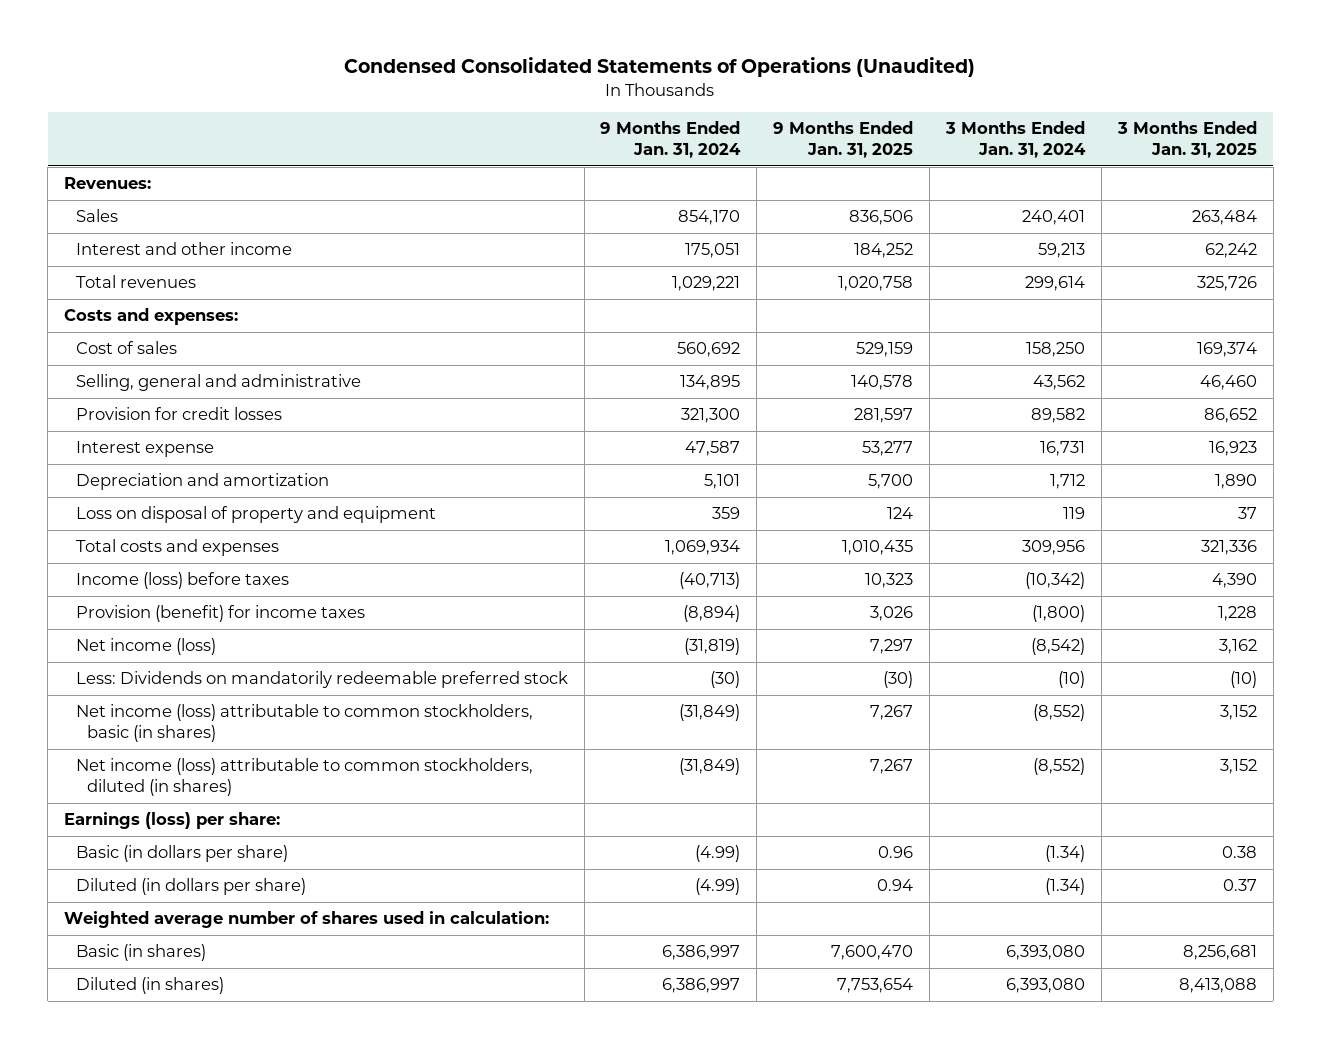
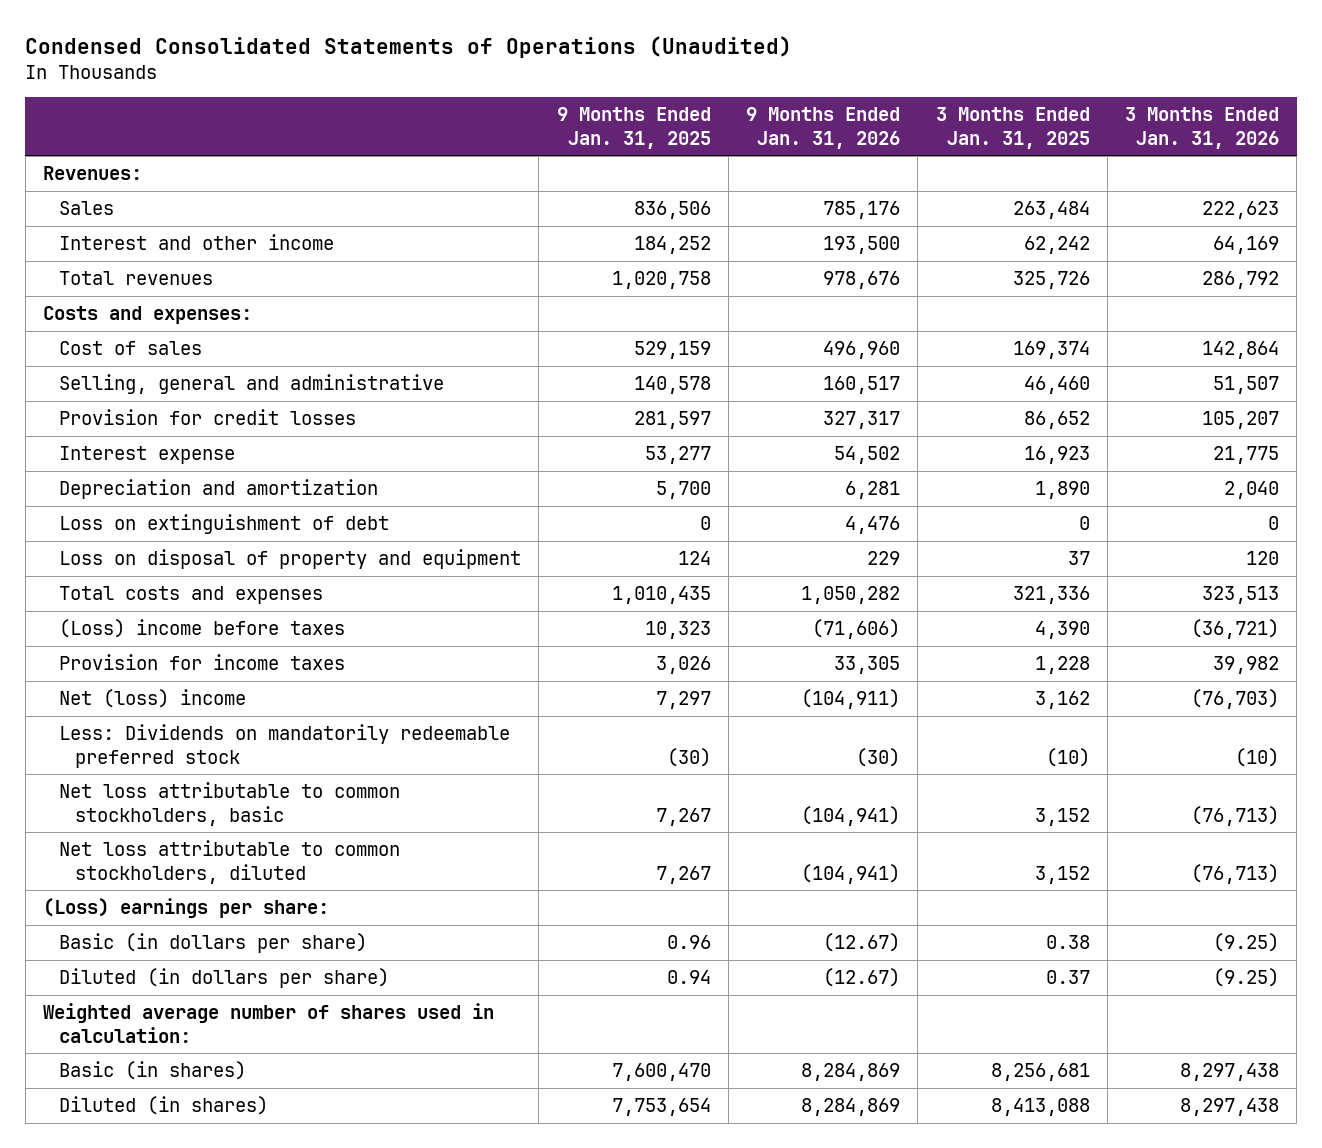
[600,121,742,159] 9 Months Ended Jan. 31, 2024 -> none
[945,121,1087,159] 3 Months Ended Jan. 31, 2024 -> none
none -> [746,107,901,149] 9 Months Ended Jan. 31, 2026
none -> [1125,107,1280,149] 3 Months Ended Jan. 31, 2026
none -> [59,514,390,535] Loss on extinguishment of debt
[75,572,289,590] Income (loss) before taxes -> [59,619,346,639] (Loss) income before taxes
[75,605,365,623] Provision (benefit) for income taxes -> [59,654,346,671] Provision for income taxes
[75,638,216,656] Net income (loss) -> [59,689,247,709] Net (loss) income
[75,704,533,743] Net income (loss) attributable to common stockholders, basic (in shares) -> [59,782,401,826] Net loss attributable to common stockholders, basic
[75,758,533,797] Net income (loss) attributable to common stockholders, diluted (in shares) -> [59,840,401,884] Net loss attributable to common stockholders, diluted
[63,812,280,830] Earnings (loss) per share: -> [43,898,330,919] (Loss) earnings per share:

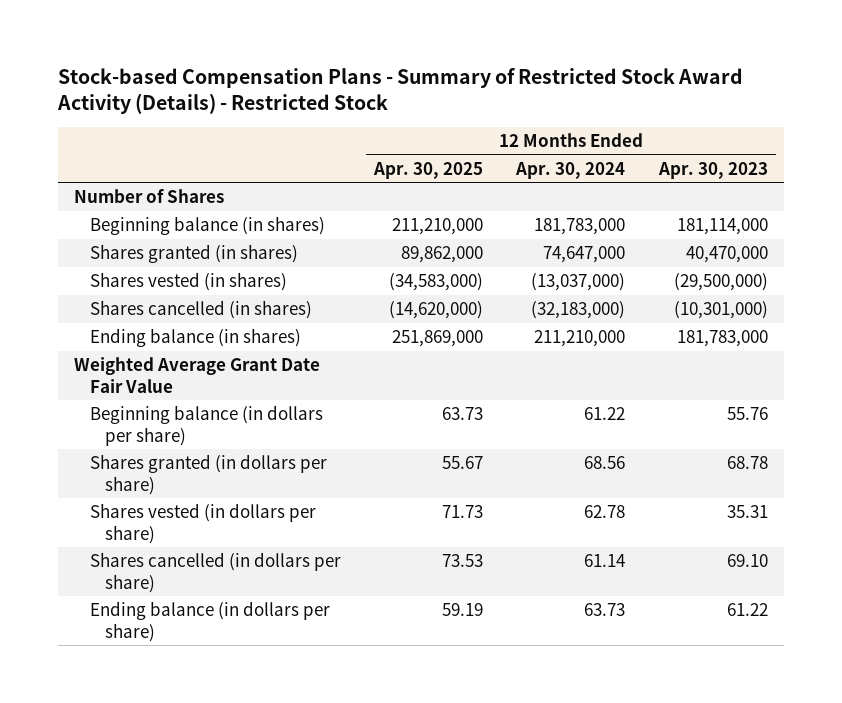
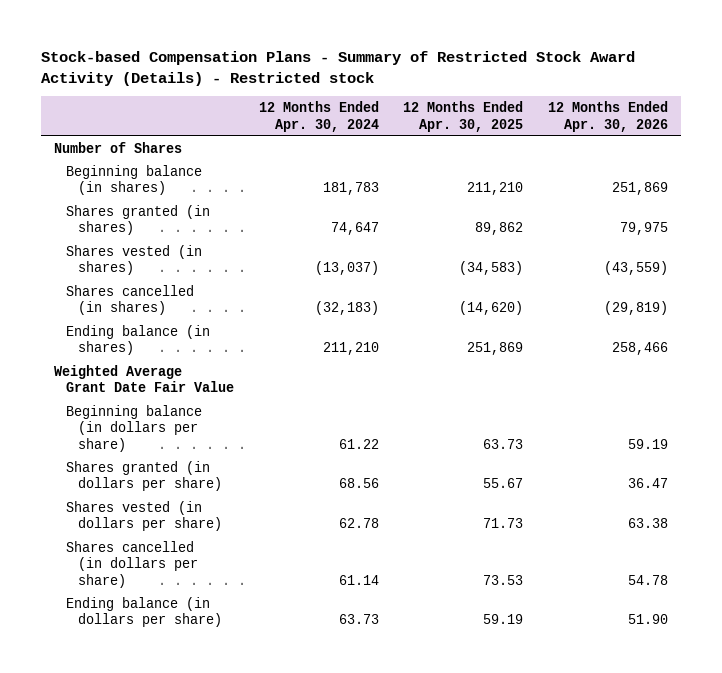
[56,67,743,115] Stock-based Compensation Plans - Summary of Restricted Stock Award Activity (Details) - Restricted Stock -> [41,50,636,86] Stock-based Compensation Plans - Summary of Restricted Stock Award Activity (Details) - Restricted stock
[657,161,768,179] Apr. 30, 2023 -> none
none -> [548,100,669,132] 12 Months Ended Apr. 30, 2026
[392,217,484,235] 211,210,000 -> [467,182,524,196] 211,210
[534,217,626,235] 181,783,000 -> [322,182,379,196] 181,783
[401,245,484,263] 89,862,000 -> [475,222,524,236] 89,862
[543,245,626,263] 74,647,000 -> [330,222,379,236] 74,647
[389,272,484,291] (34,583,000) -> [459,261,524,276] (34,583)
[531,272,626,291] (13,037,000) -> [314,261,379,276] (13,037)
[389,300,484,319] (14,620,000) -> [459,301,524,316] (14,620)
[531,300,626,319] (32,183,000) -> [314,301,379,316] (32,183)
[392,329,484,347] 251,869,000 -> [467,342,524,356] 251,869
[534,329,626,347] 211,210,000 -> [322,342,379,356] 211,210

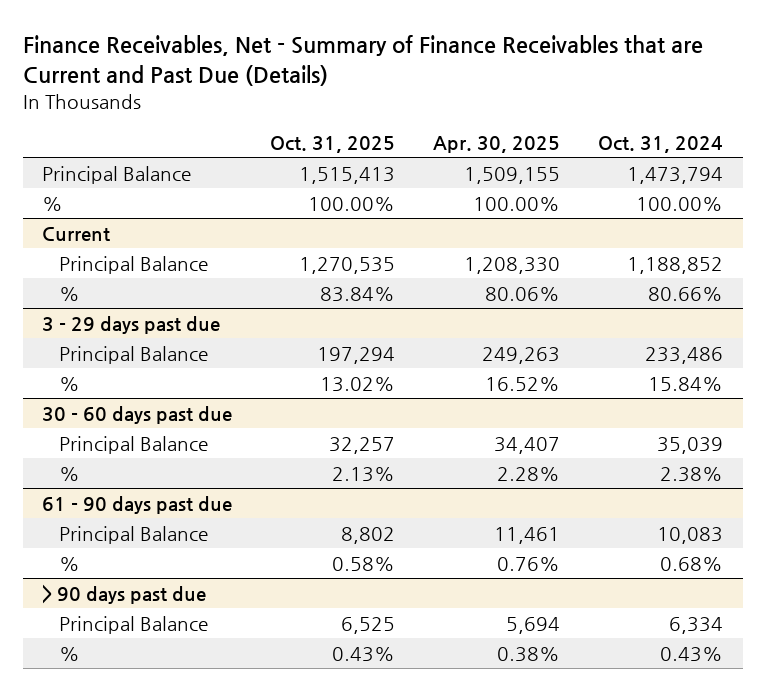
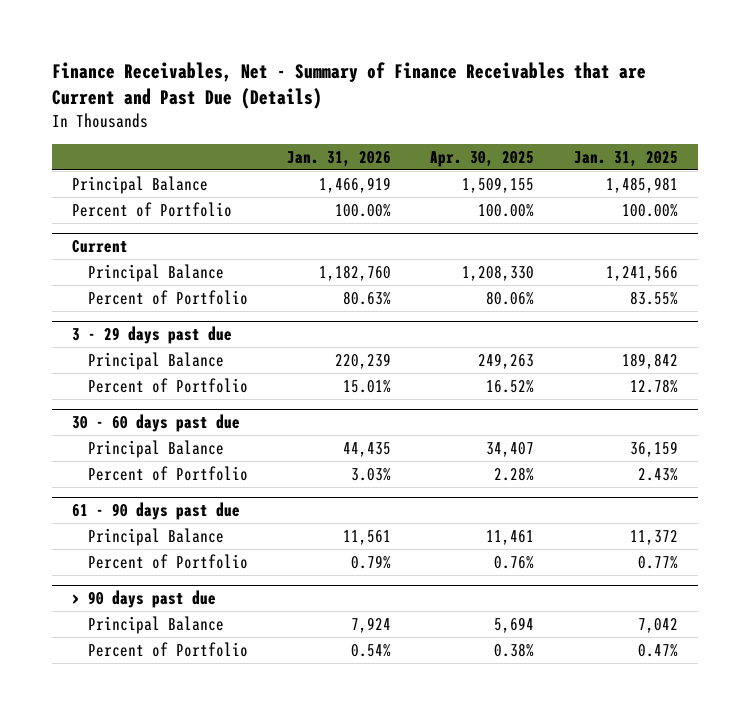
[270,135,396,153] Oct. 31, 2025 -> none
[598,135,724,153] Oct. 31, 2024 -> none
none -> [287,150,392,167] Jan. 31, 2026
none -> [573,150,678,167] Jan. 31, 2025
[42,196,64,211] % -> [71,201,232,217] Percent of Portfolio
[59,286,81,301] % -> [87,289,248,305] Percent of Portfolio
[59,376,81,391] % -> [87,377,248,393] Percent of Portfolio
[59,466,81,481] % -> [87,465,248,481] Percent of Portfolio
[59,556,81,571] % -> [87,553,248,569] Percent of Portfolio
[59,646,81,661] % -> [87,641,248,657] Percent of Portfolio

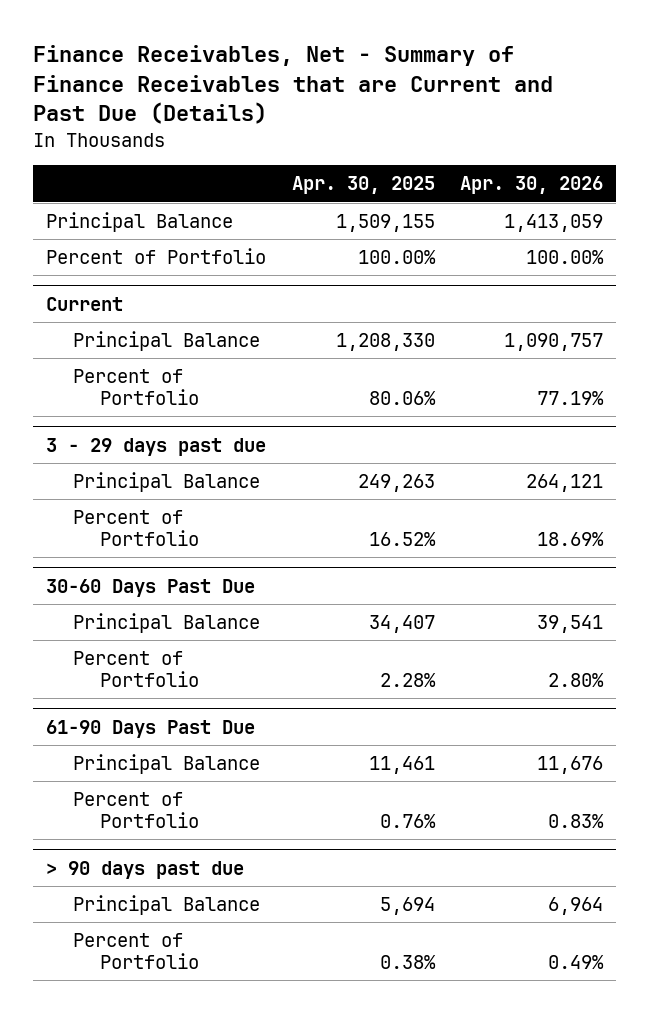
[287,150,392,167] Jan. 31, 2026 -> none
[573,150,678,167] Jan. 31, 2025 -> none
none -> [460,176,604,195] Apr. 30, 2026
[71,413,240,432] 30 - 60 days past due -> [45,578,255,597] 30-60 Days Past Due
[71,501,240,520] 61 - 90 days past due -> [45,719,255,738] 61-90 Days Past Due

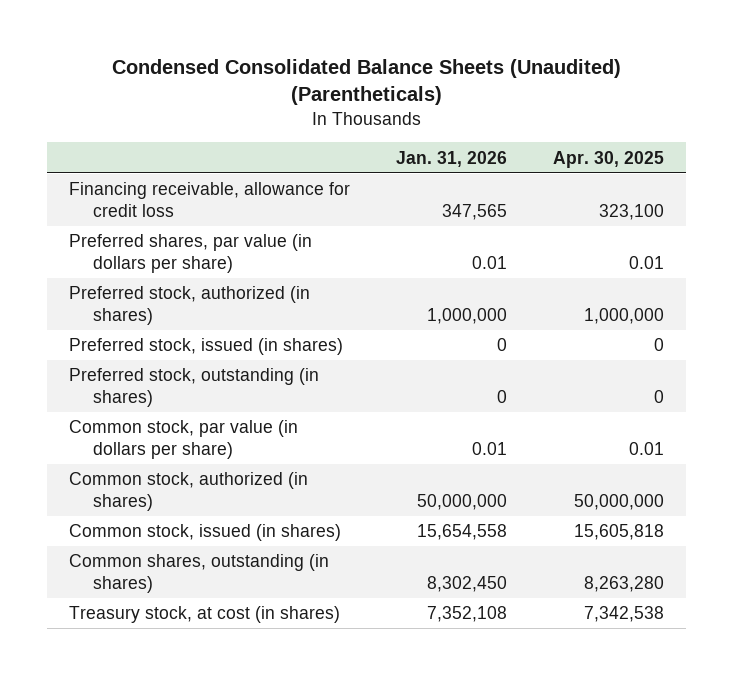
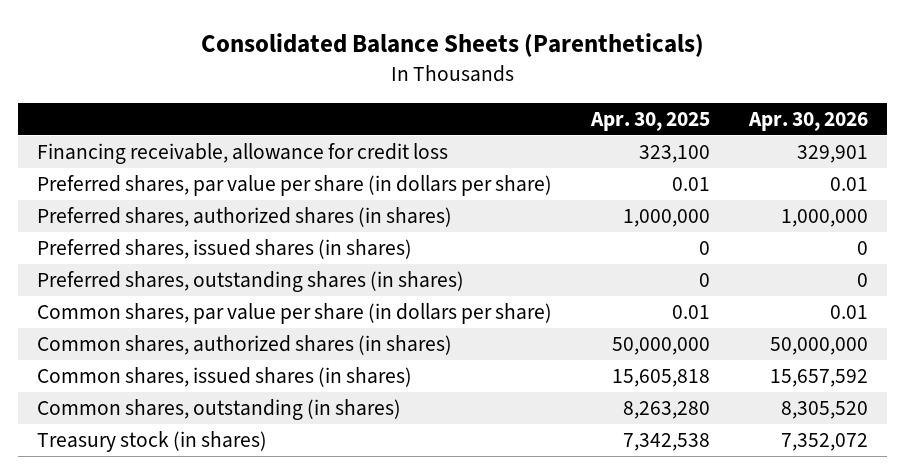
[111,58,621,106] Condensed Consolidated Balance Sheets (Unaudited) (Parentheticals) -> [200,32,704,57] Consolidated Balance Sheets (Parentheticals)
[396,150,508,167] Jan. 31, 2026 -> none
none -> [747,111,868,131] Apr. 30, 2026
[69,234,313,274] Preferred shares, par value (in dollars per share) -> [37,175,553,197] Preferred shares, par value per share (in dollars per share)
[69,286,311,326] Preferred stock, authorized (in shares) -> [37,207,453,228] Preferred shares, authorized shares (in shares)
[69,338,344,356] Preferred stock, issued (in shares) -> [37,239,413,260] Preferred shares, issued shares (in shares)
[69,368,320,408] Preferred stock, outstanding (in shares) -> [37,271,465,293] Preferred shares, outstanding shares (in shares)
[69,420,299,460] Common stock, par value (in dollars per share) -> [37,303,553,325] Common shares, par value per share (in dollars per share)
[69,472,309,512] Common stock, authorized (in shares) -> [37,335,453,356] Common shares, authorized shares (in shares)
[69,524,342,542] Common stock, issued (in shares) -> [37,367,413,388] Common shares, issued shares (in shares)
[69,606,341,624] Treasury stock, at cost (in shares) -> [37,431,268,453] Treasury stock (in shares)

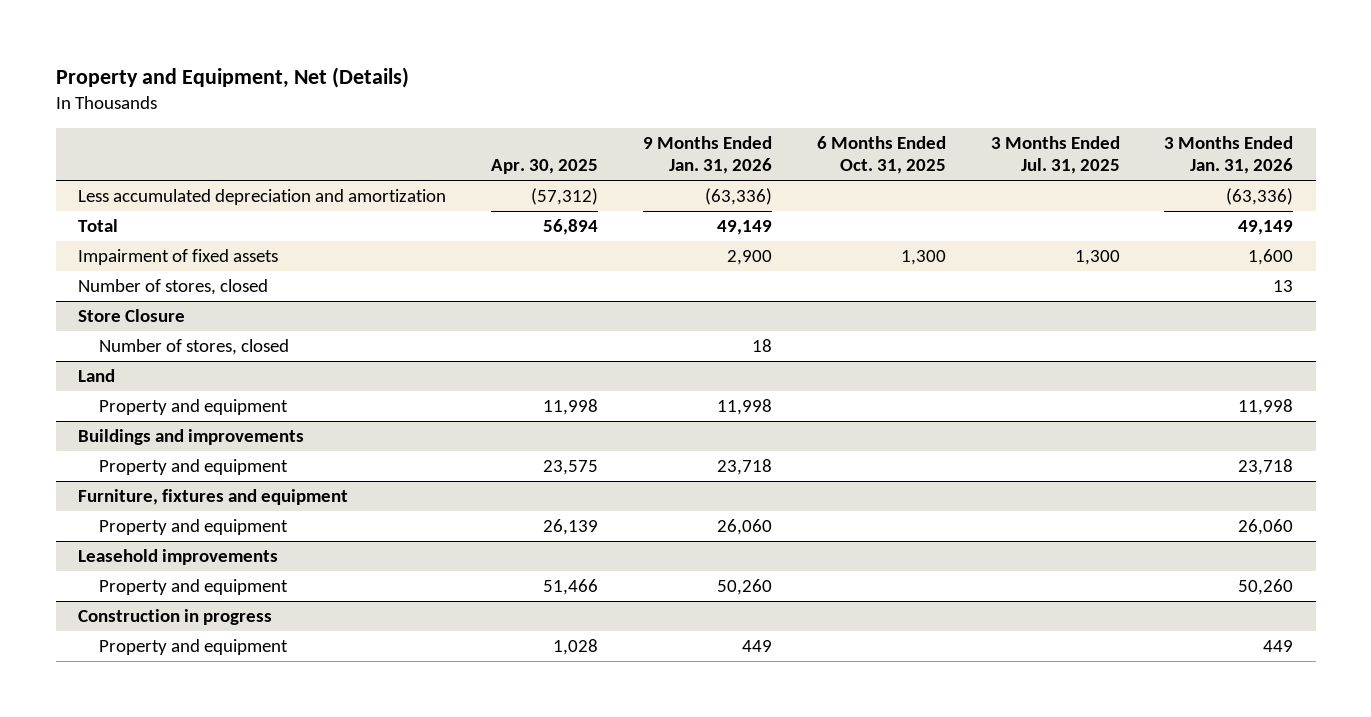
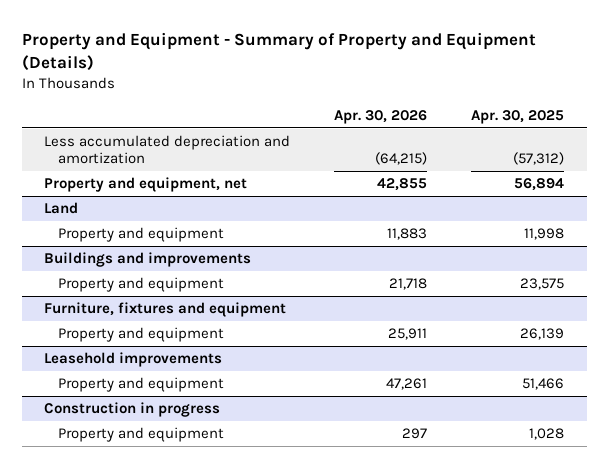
[55,67,409,89] Property and Equipment, Net (Details) -> [21,31,536,71] Property and Equipment - Summary of Property and Equipment (Details)
[642,135,772,175] 9 Months Ended Jan. 31, 2026 -> none
[816,135,946,175] 6 Months Ended Oct. 31, 2025 -> none
[990,135,1120,175] 3 Months Ended Jul. 31, 2025 -> none
[1164,135,1294,175] 3 Months Ended Jan. 31, 2026 -> none
none -> [334,109,428,124] Apr. 30, 2026
[77,248,278,265] Impairment of fixed assets -> none
[77,278,268,295] Number of stores, closed -> none
[77,308,185,322] Store Closure -> none
[99,338,290,355] Number of stores, closed -> none
[77,218,118,232] Total -> [43,177,247,193] Property and equipment, net

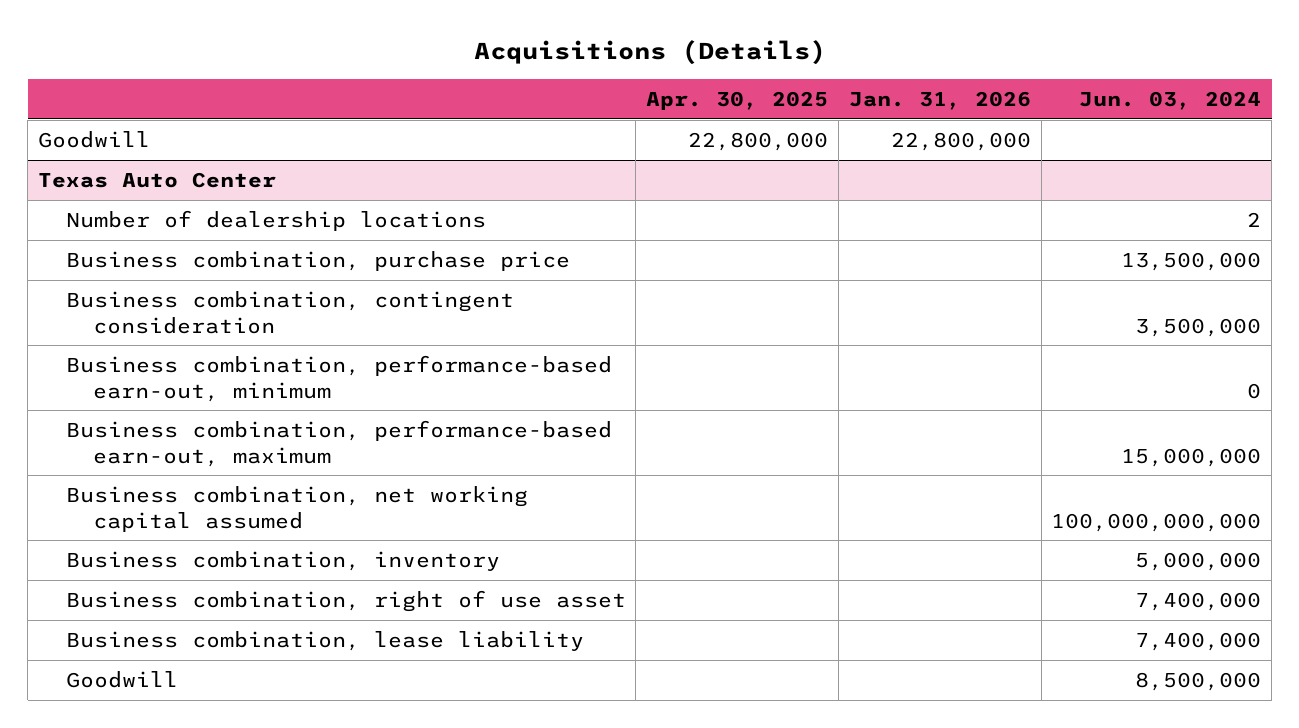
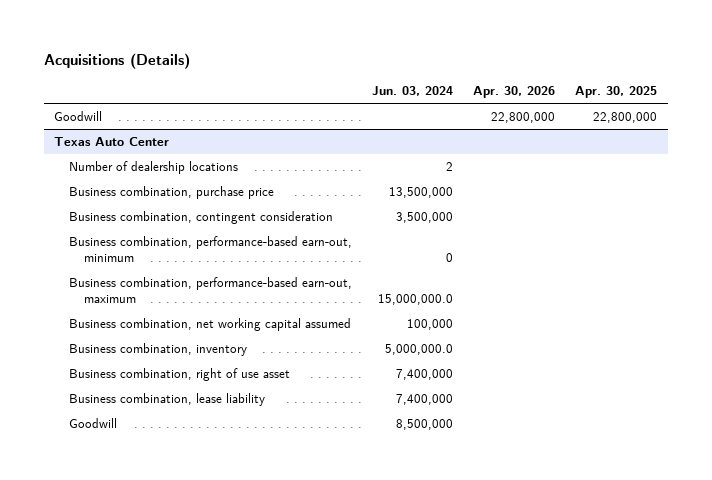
[848,91,1031,111] Jan. 31, 2026 -> none
none -> [473,86,556,99] Apr. 30, 2026
[1121,447,1262,467] 15,000,000 -> [378,294,454,306] 15,000,000.0
[1051,512,1262,532] 100,000,000,000 -> [407,319,454,331] 100,000
[1135,551,1262,571] 5,000,000 -> [385,344,454,356] 5,000,000.0

